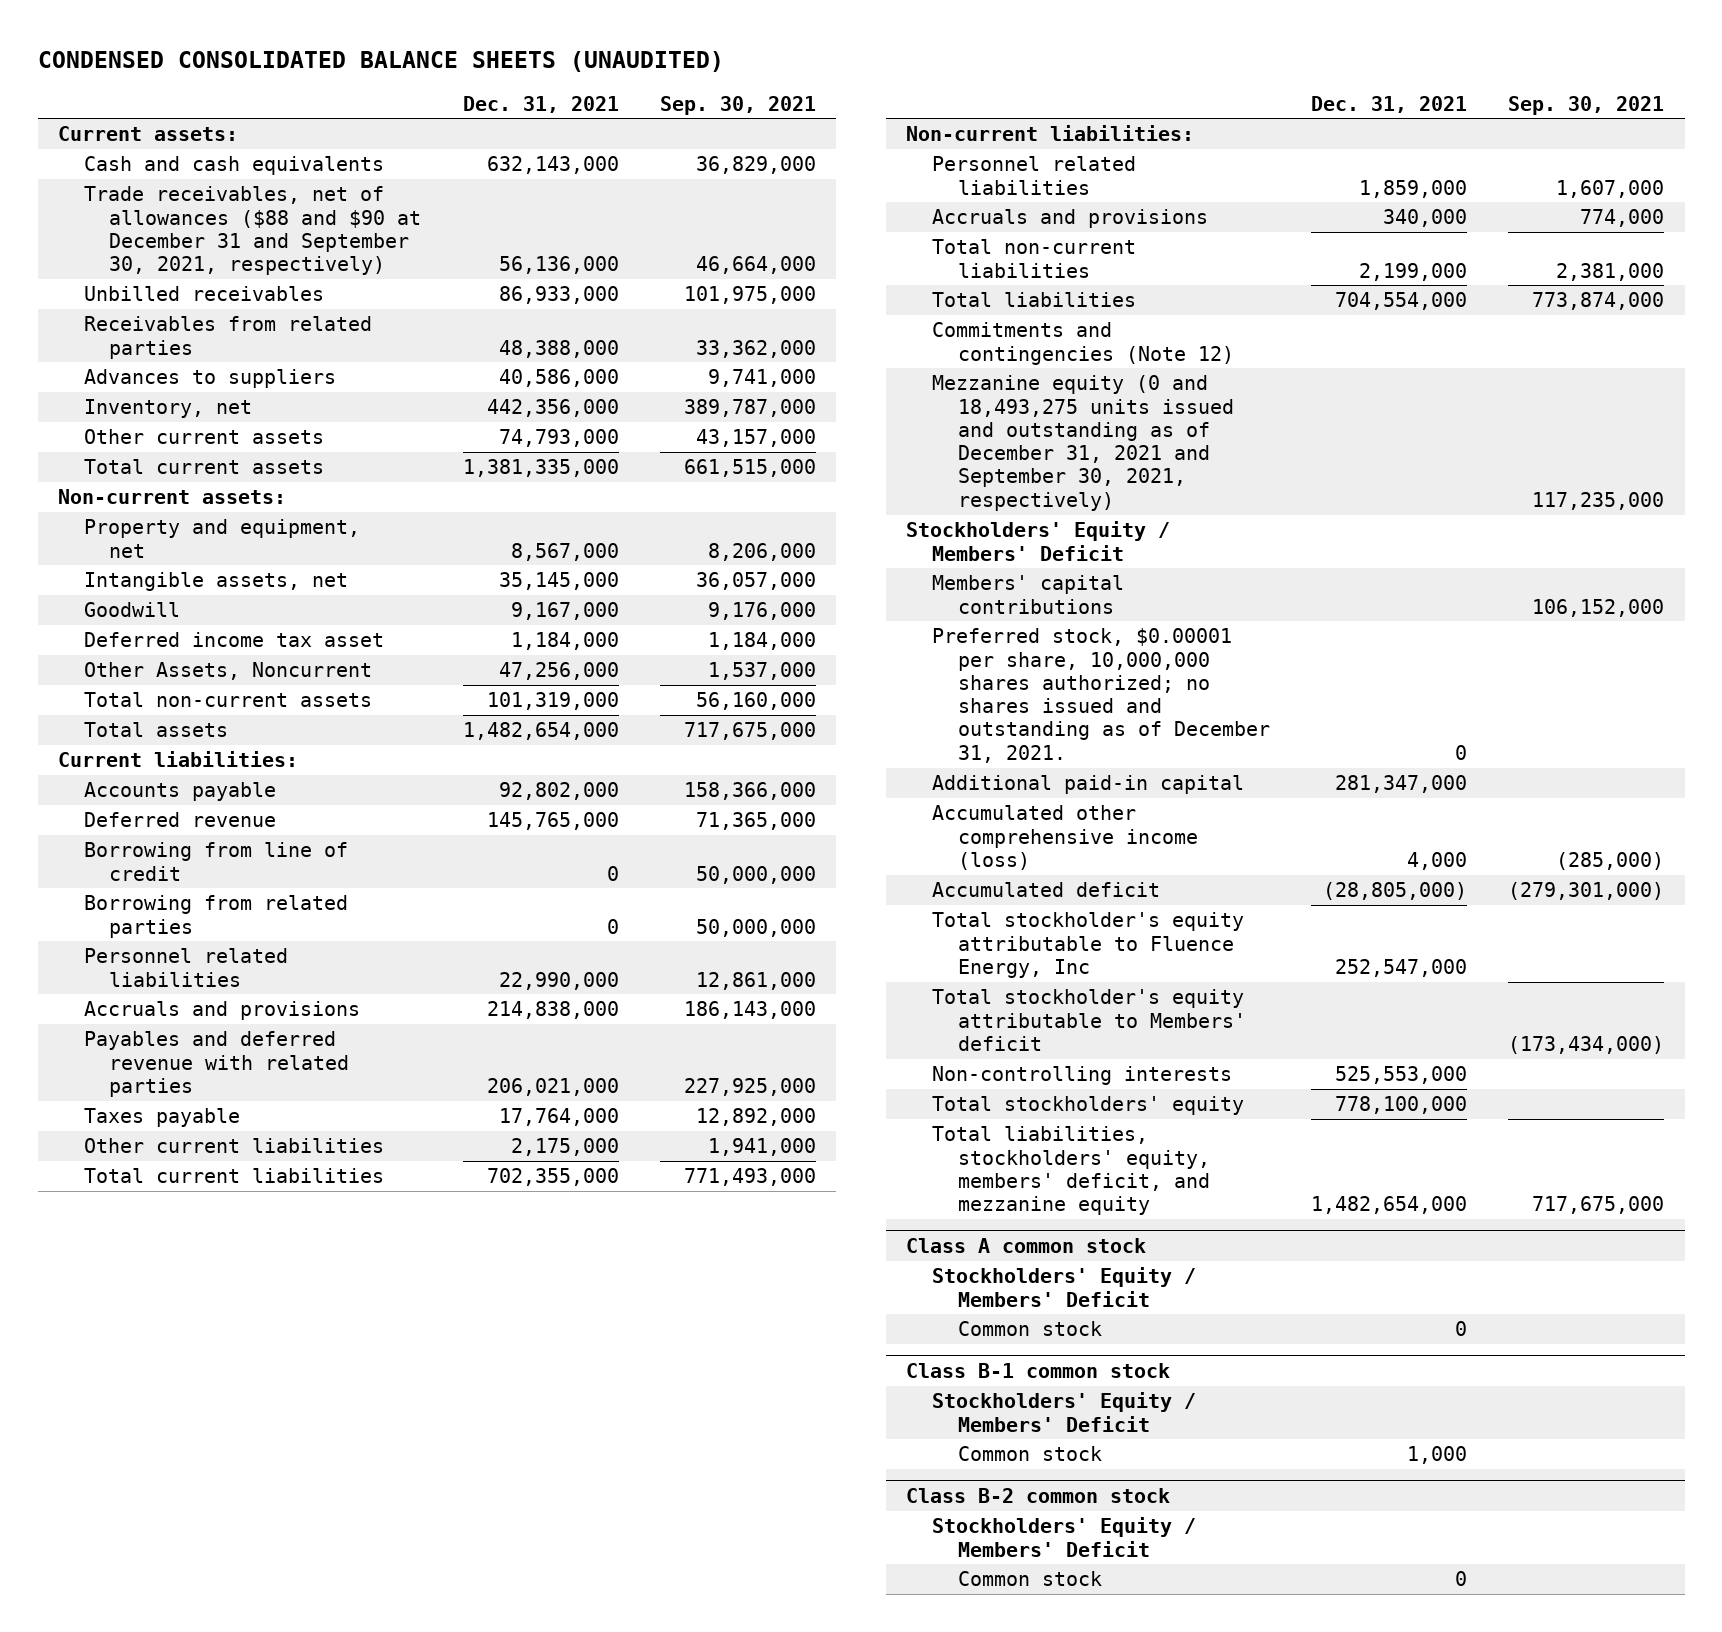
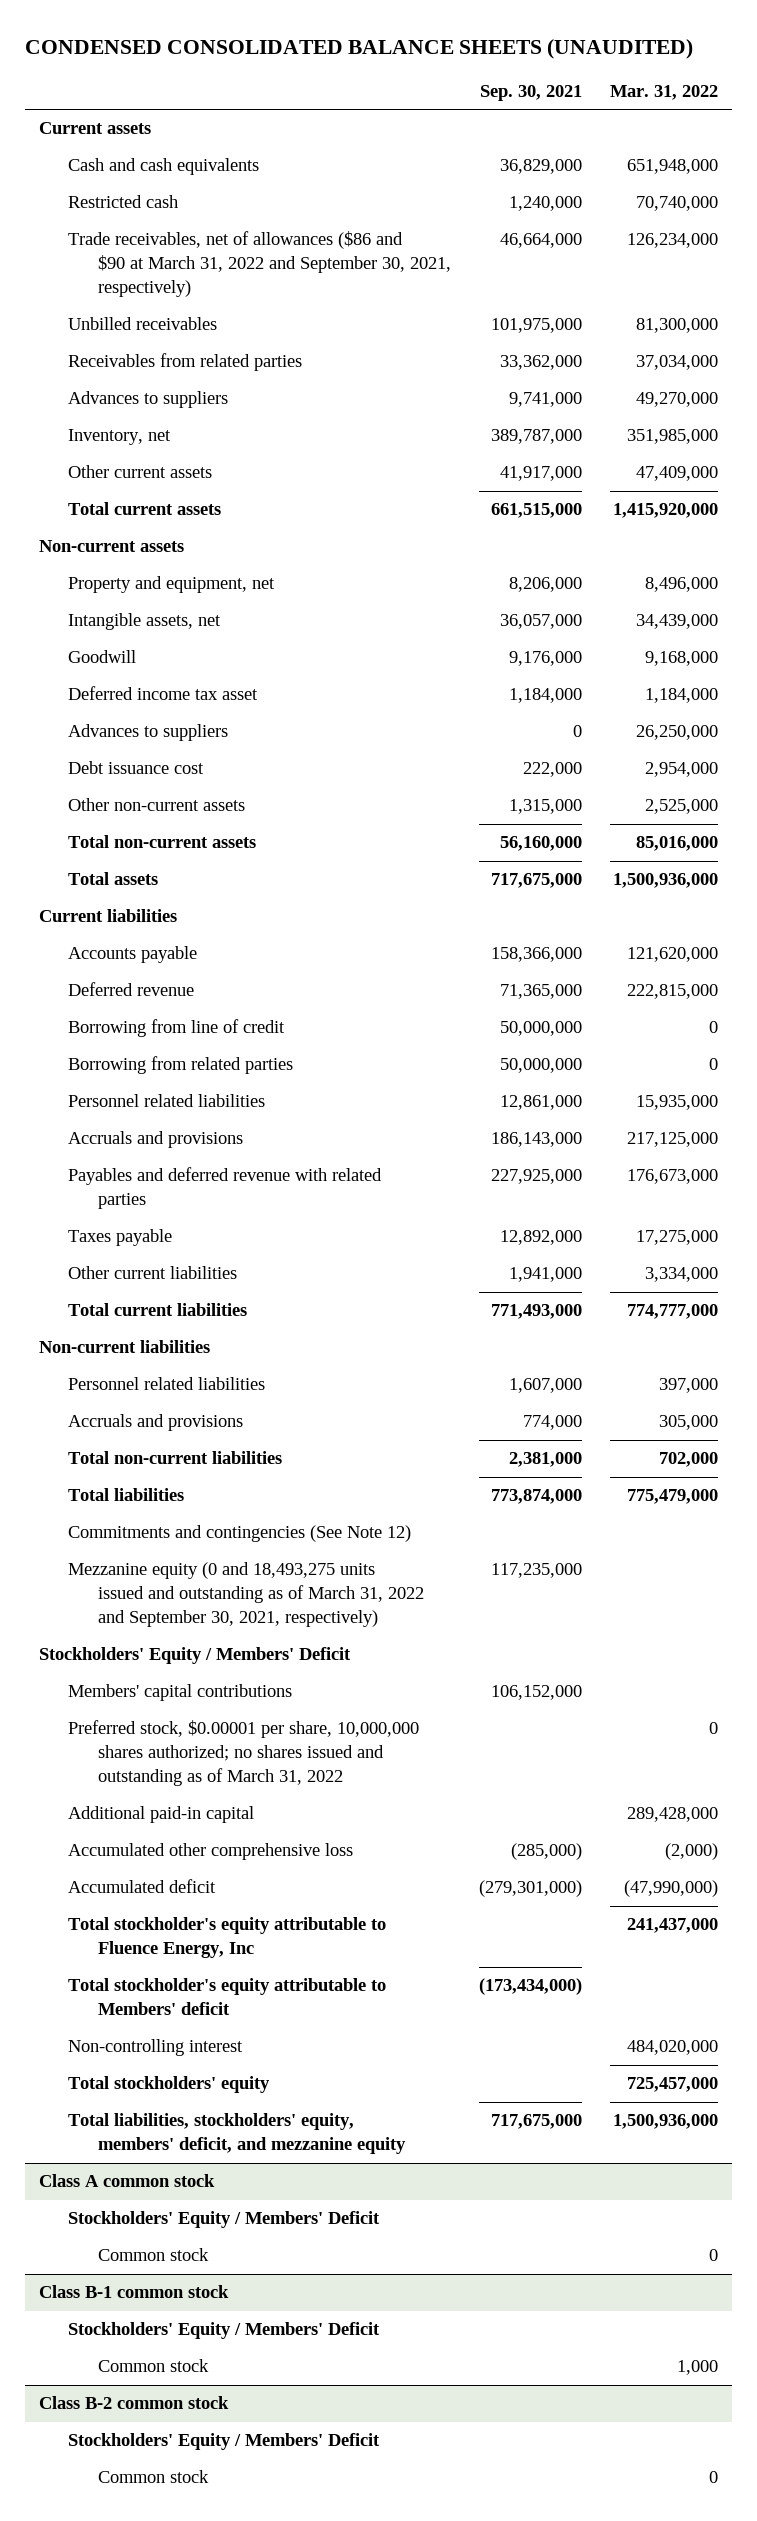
[462,95,619,113] Dec. 31, 2021 -> none
none -> [610,84,719,100] Mar. 31, 2022
[58,126,239,142] Current assets: -> [38,122,151,135] Current assets
none -> [68,195,179,209] Restricted cash
[83,186,422,276] Trade receivables, net of allowances ($88 and $90 at December 31 and September 30, 2021, respectively) -> [68,231,451,298] Trade receivables, net of allowances ($86 and $90 at March 31, 2022 and September 30, 2021, respectively)
[695,429,816,448] 43,157,000 -> [499,466,582,482] 41,917,000
[58,489,287,505] Non-current assets: -> [38,540,184,553] Non-current assets
none -> [68,724,229,742] Advances to suppliers
none -> [68,761,205,775] Debt issuance cost
[83,662,372,681] Other Assets, Noncurrent -> [68,798,246,812] Other non-current assets
[707,662,816,681] 1,537,000 -> [508,799,582,815] 1,315,000
[58,751,299,768] Current liabilities: -> [38,909,177,923] Current liabilities
[906,125,1195,142] Non-current liabilities: -> [38,1340,210,1354] Non-current liabilities
[932,322,1234,365] Commitments and contingencies (Note 12) -> [68,1525,412,1543] Commitments and contingencies (See Note 12)
[932,375,1234,511] Mezzanine equity (0 and 18,493,275 units issued and outstanding as of December 31, 2021 and September 30, 2021, respectively) -> [68,1562,424,1628] Mezzanine equity (0 and 18,493,275 units issued and outstanding as of March 31, 2022 and September 30, 2021, respectively)
[932,628,1270,763] Preferred stock, $0.00001 per share, 10,000,000 shares authorized; no shares issued and outstanding as of December 31, 2021. -> [68,1720,420,1787] Preferred stock, $0.00001 per share, 10,000,000 shares authorized; no shares issued and outstanding as of March 31, 2022
[932,805,1198,870] Accumulated other comprehensive income (loss) -> [68,1843,354,1861] Accumulated other comprehensive loss
[932,1066,1233,1086] Non-controlling interests -> [68,2039,244,2057] Non-controlling interest

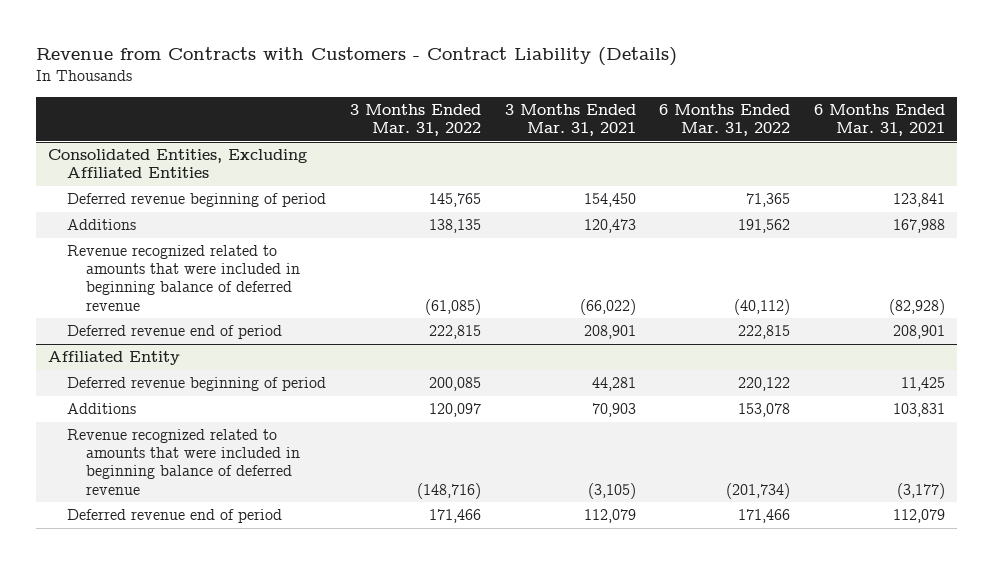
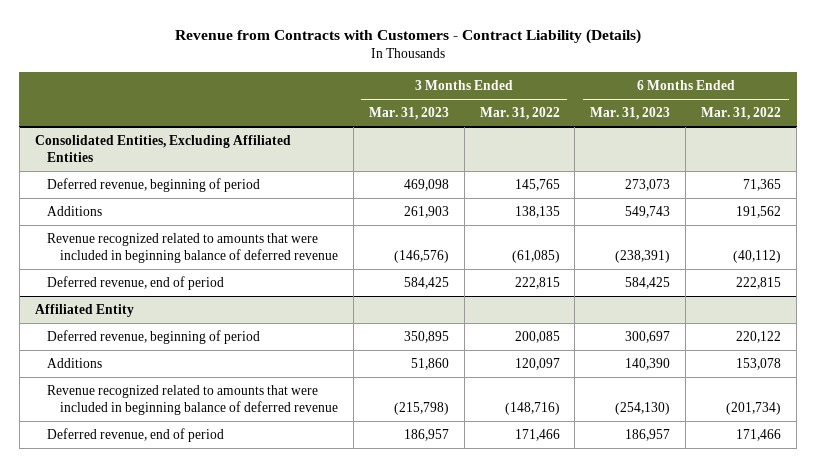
[504,104,636,137] 3 Months Ended Mar. 31, 2021 -> none
[813,104,945,137] 6 Months Ended Mar. 31, 2021 -> none
none -> [368,107,449,121] Mar. 31, 2023
none -> [590,107,671,121] Mar. 31, 2023
[67,193,327,208] Deferred revenue beginning of period -> [47,177,261,192] Deferred revenue, beginning of period
[67,325,283,340] Deferred revenue end of period -> [47,275,225,290] Deferred revenue, end of period
[67,377,327,392] Deferred revenue beginning of period -> [47,329,261,344] Deferred revenue, beginning of period
[67,509,283,524] Deferred revenue end of period -> [47,427,225,442] Deferred revenue, end of period

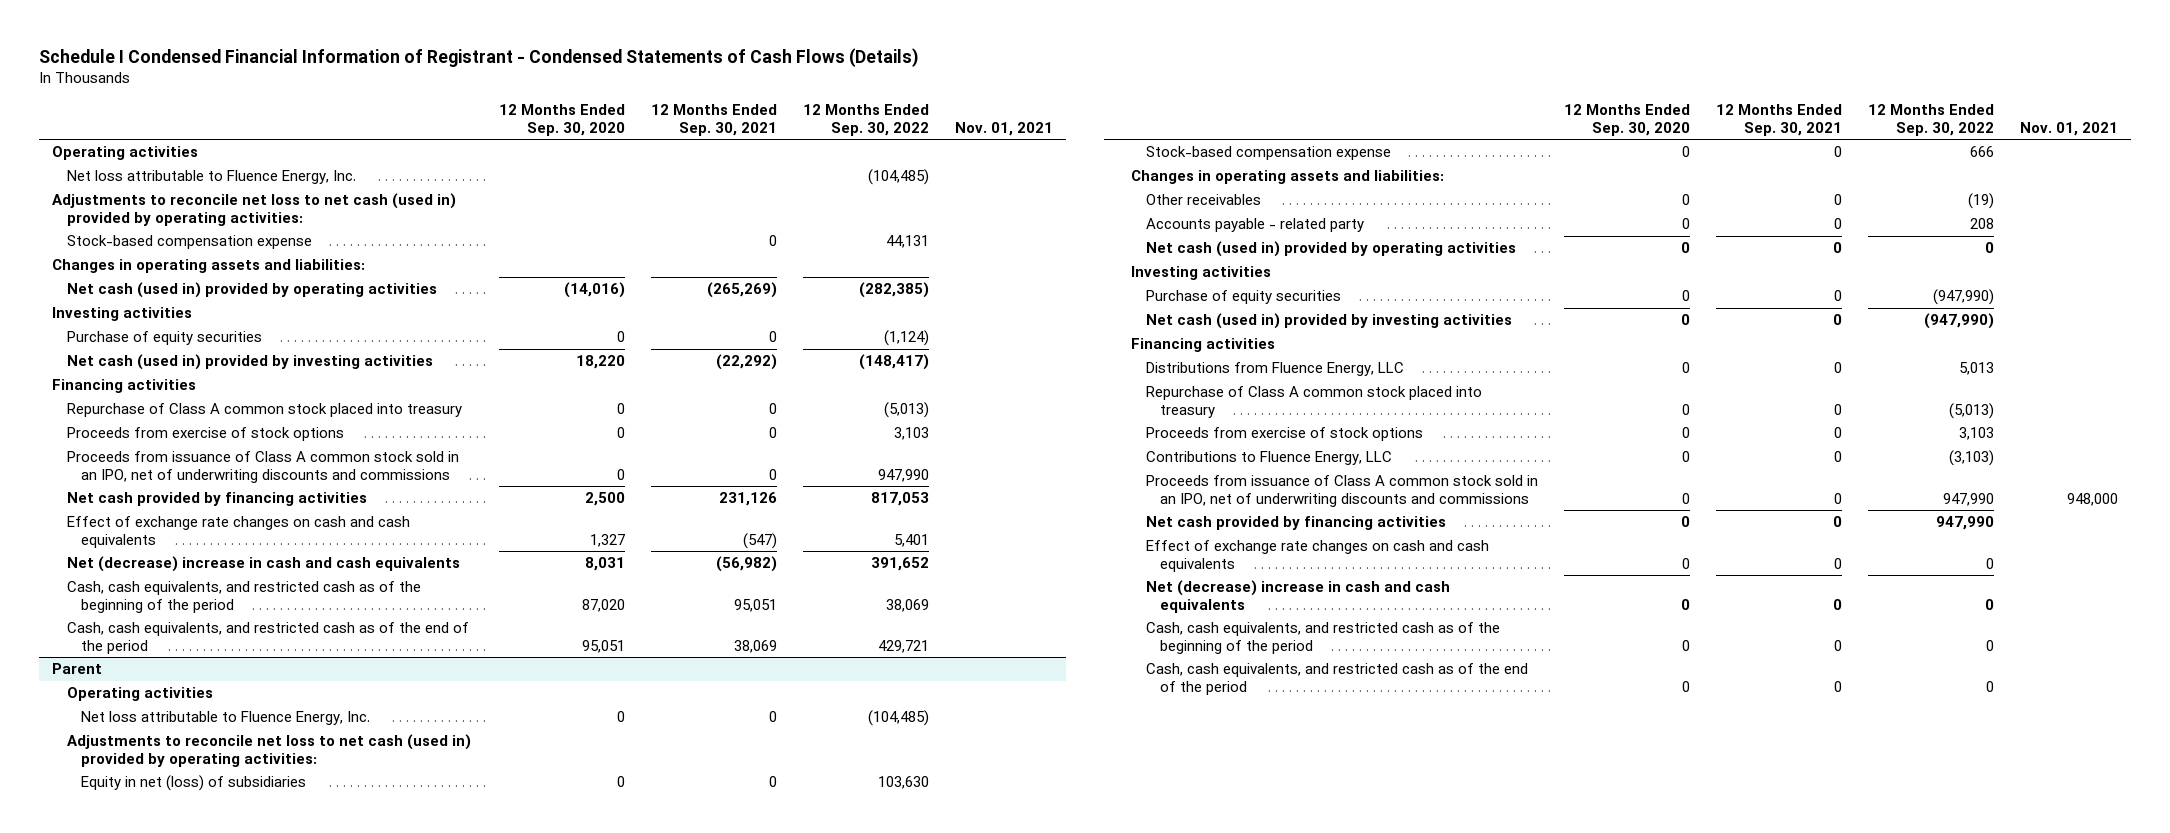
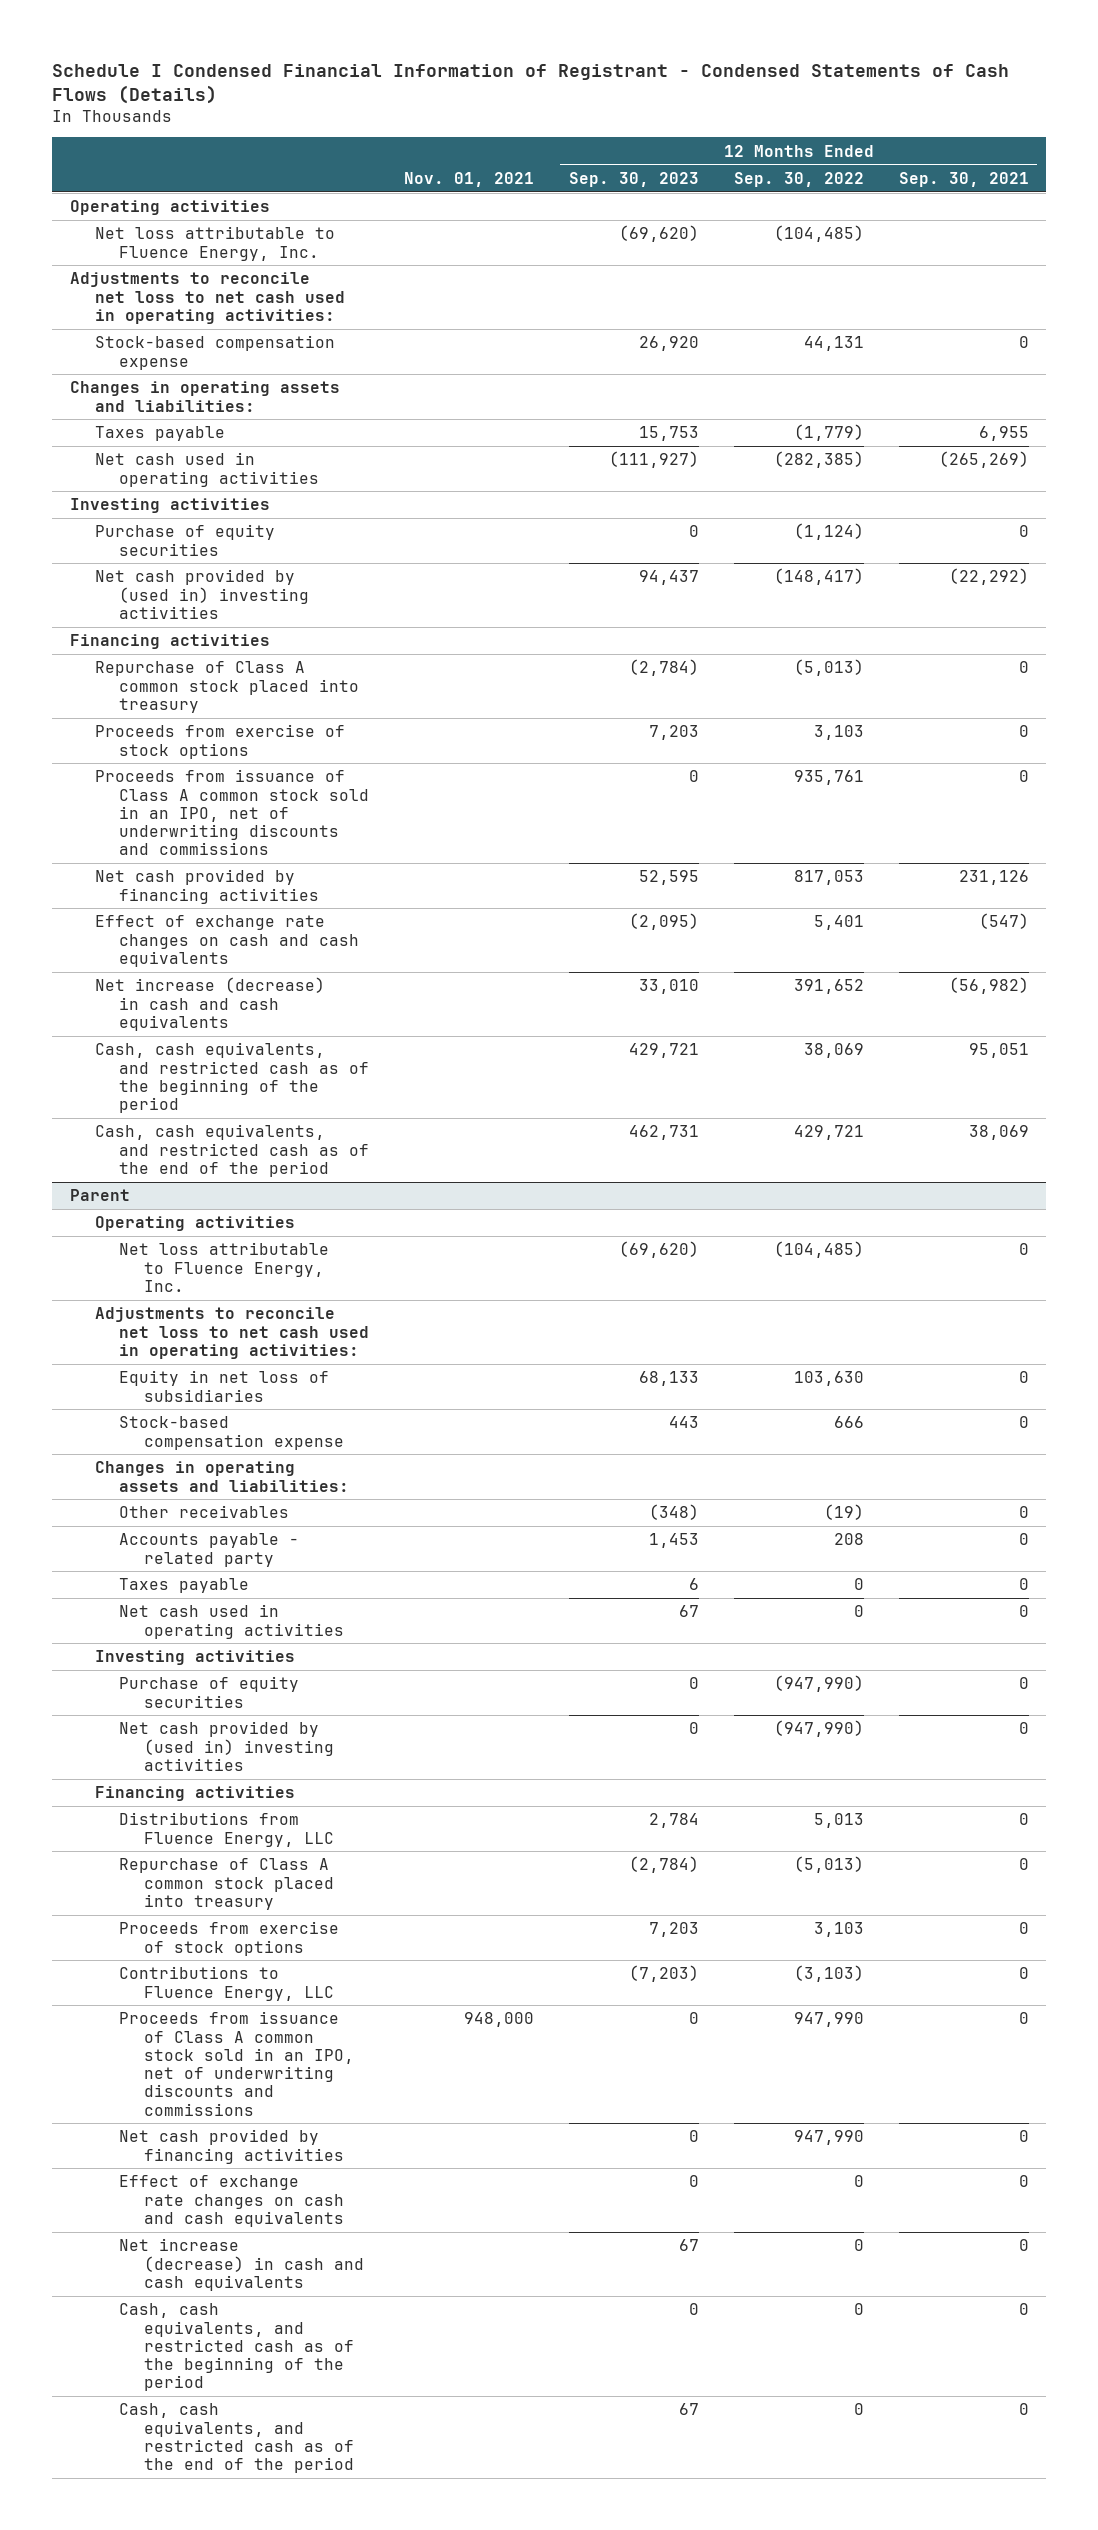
[499,104,626,136] 12 Months Ended Sep. 30, 2020 -> none
none -> [569,172,700,188] Sep. 30, 2023
[52,193,457,226] Adjustments to reconcile net loss to net cash (used in) provided by operating activities: -> [69,272,345,324] Adjustments to reconcile net loss to net cash used in operating activities:
none -> [94,426,225,442] Taxes payable
[66,282,437,299] Net cash (used in) provided by operating activities -> [94,452,320,487] Net cash used in operating activities
[66,354,433,371] Net cash (used in) provided by investing activities -> [94,569,310,619] Net cash provided by (used in) investing activities
[878,468,930,482] 947,990 -> [793,770,864,786] 935,761
[66,556,460,573] Net (decrease) increase in cash and cash equivalents -> [94,977,325,1031] Net increase (decrease) in cash and cash equivalents
[66,734,471,767] Adjustments to reconcile net loss to net cash (used in) provided by operating activities: -> [94,1307,370,1359] Adjustments to reconcile net loss to net cash used in operating activities:
[80,775,306,792] Equity in net (loss) of subsidiaries -> [119,1370,330,1402] Equity in net loss of subsidiaries
none -> [119,1578,250,1594] Taxes payable
[1145,241,1516,258] Net cash (used in) provided by operating activities -> [119,1604,345,1639] Net cash used in operating activities
[1145,313,1512,330] Net cash (used in) provided by investing activities -> [119,1721,335,1771] Net cash provided by (used in) investing activities
[1145,580,1450,613] Net (decrease) increase in cash and cash equivalents -> [119,2238,365,2291] Net increase (decrease) in cash and cash equivalents

